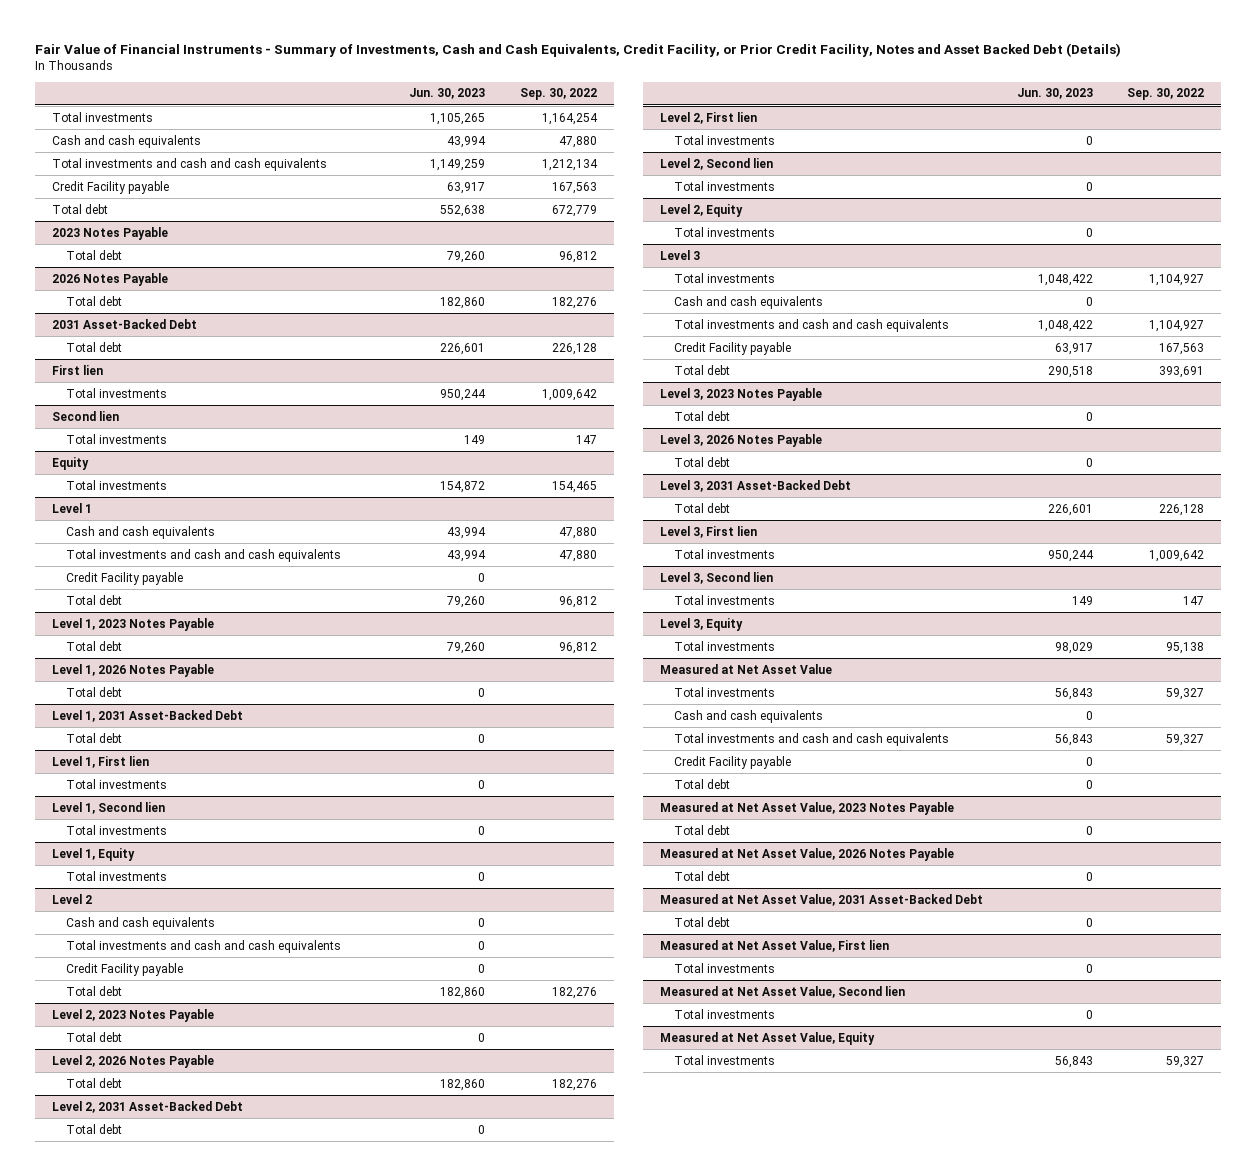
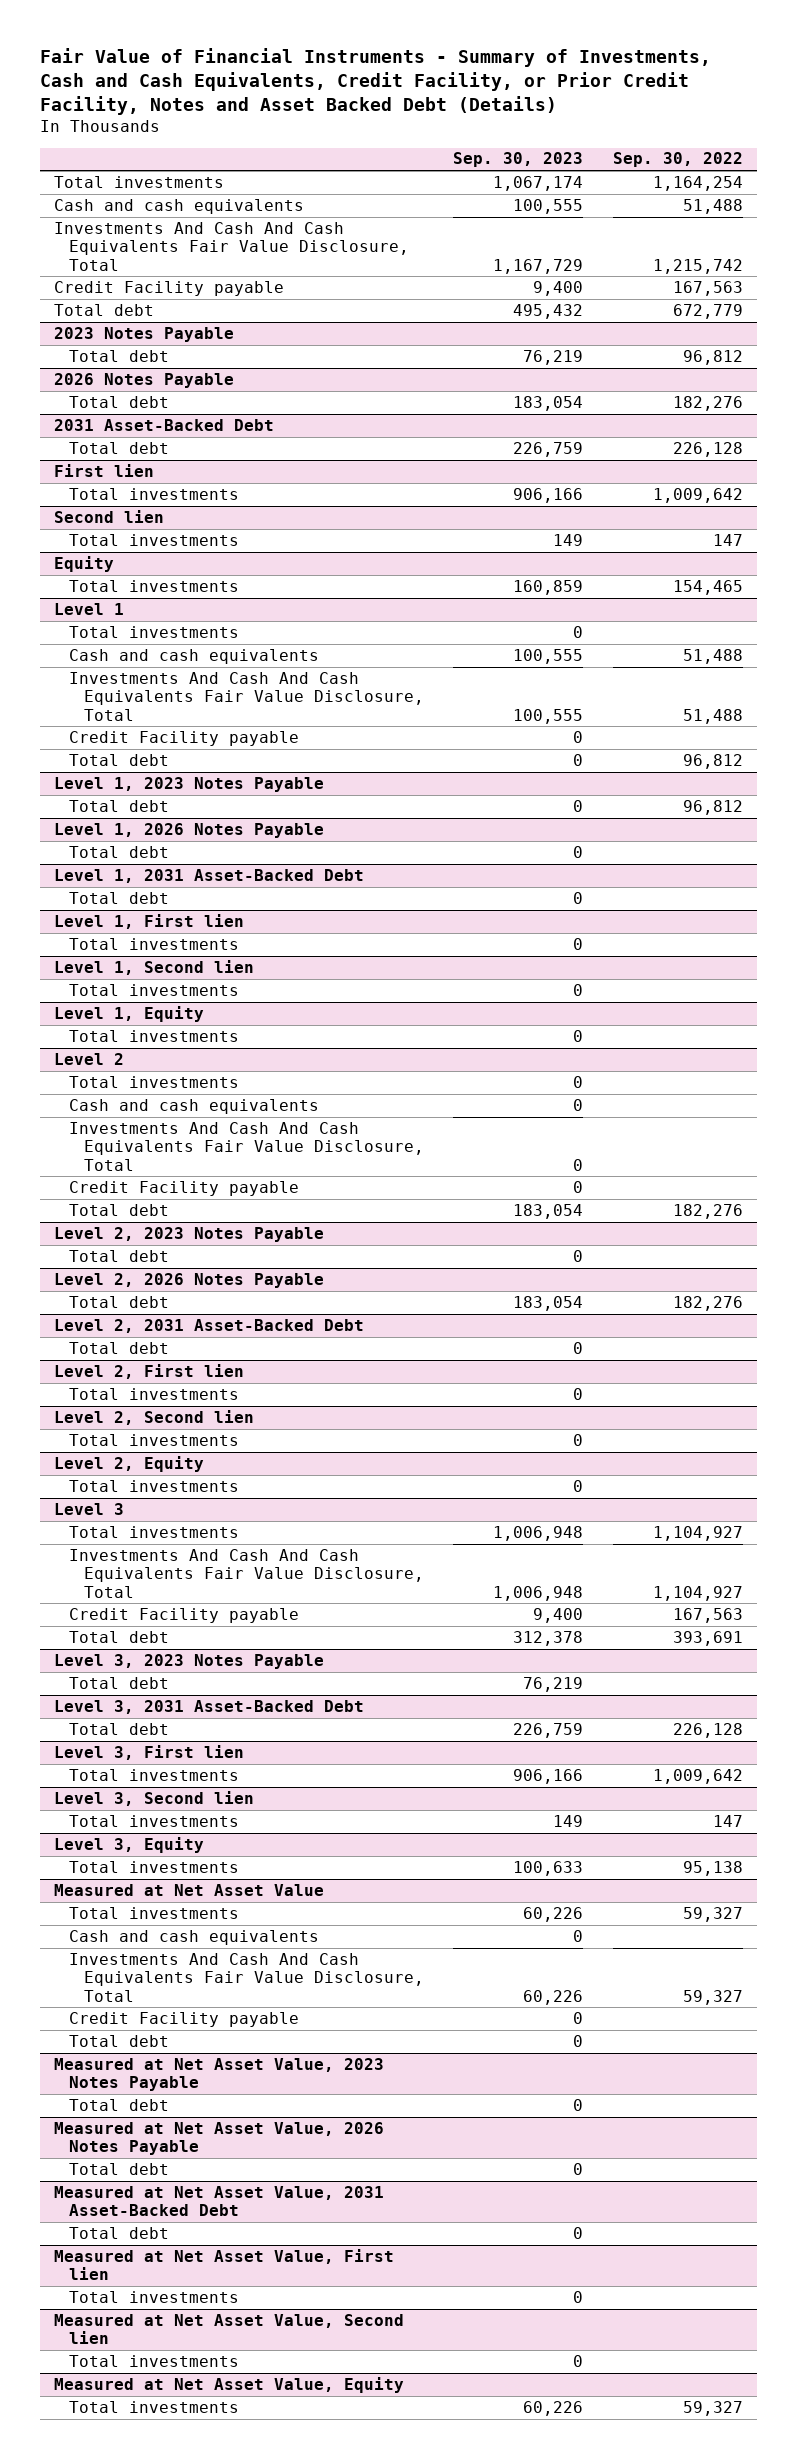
[409,88,486,100] Jun. 30, 2023 -> none
none -> [453,152,584,168] Sep. 30, 2023
[558,135,597,148] 47,880 -> [682,198,743,214] 51,488
[52,157,328,171] Total investments and cash and cash equivalents -> [54,221,410,271] Investments And Cash And Cash Equivalents Fair Value Disclosure, Total
[541,158,598,171] 1,212,134 -> [652,258,743,274] 1,215,742
none -> [69,625,240,638] Total investments
[558,526,597,539] 47,880 -> [682,648,743,664] 51,488
[65,548,341,562] Total investments and cash and cash equivalents -> [69,671,424,721] Investments And Cash And Cash Equivalents Fair Value Disclosure, Total
[558,549,597,562] 47,880 -> [682,708,743,724] 51,488
none -> [69,1075,240,1088] Total investments
[65,939,341,953] Total investments and cash and cash equivalents -> [69,1121,424,1171] Investments And Cash And Cash Equivalents Fair Value Disclosure, Total
[673,295,823,309] Cash and cash equivalents -> none
[673,318,949,332] Total investments and cash and cash equivalents -> [69,1548,424,1598] Investments And Cash And Cash Equivalents Fair Value Disclosure, Total
[660,433,823,447] Level 3, 2026 Notes Payable -> none
[673,456,730,467] Total debt -> none
[673,732,949,746] Total investments and cash and cash equivalents -> [69,1952,424,2002] Investments And Cash And Cash Equivalents Fair Value Disclosure, Total

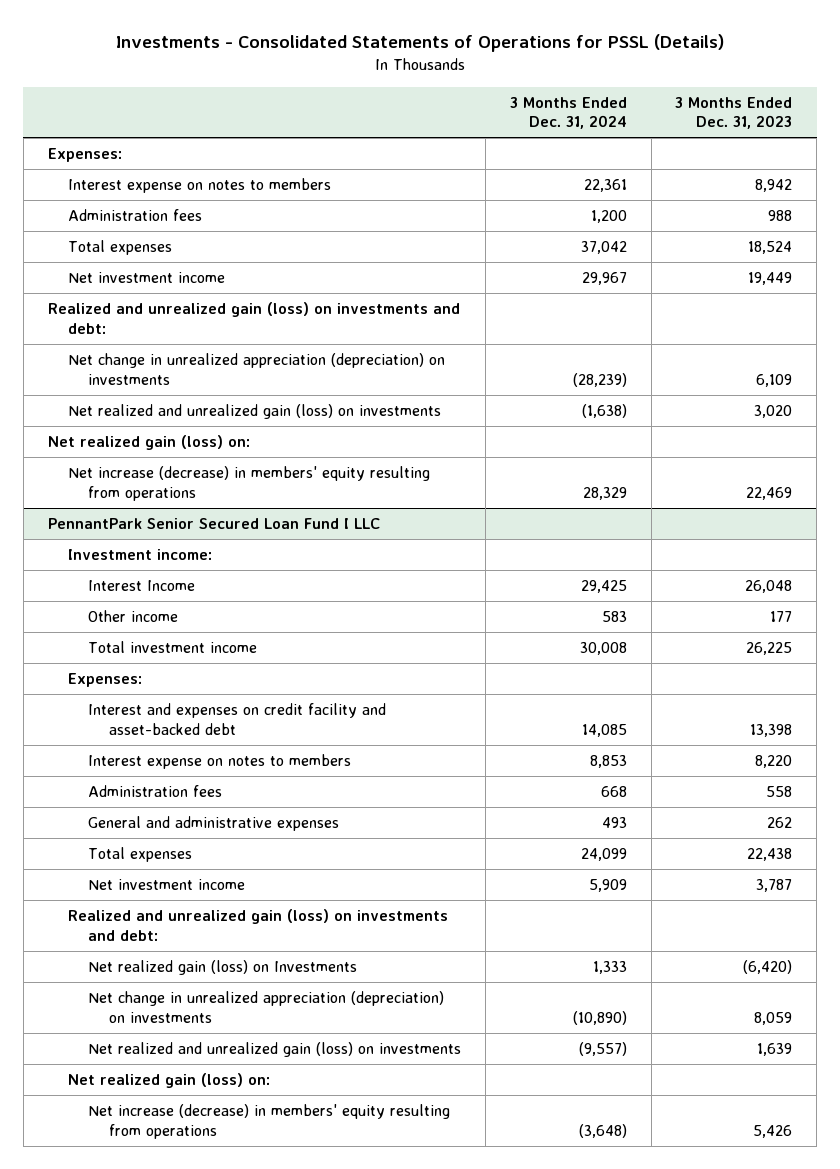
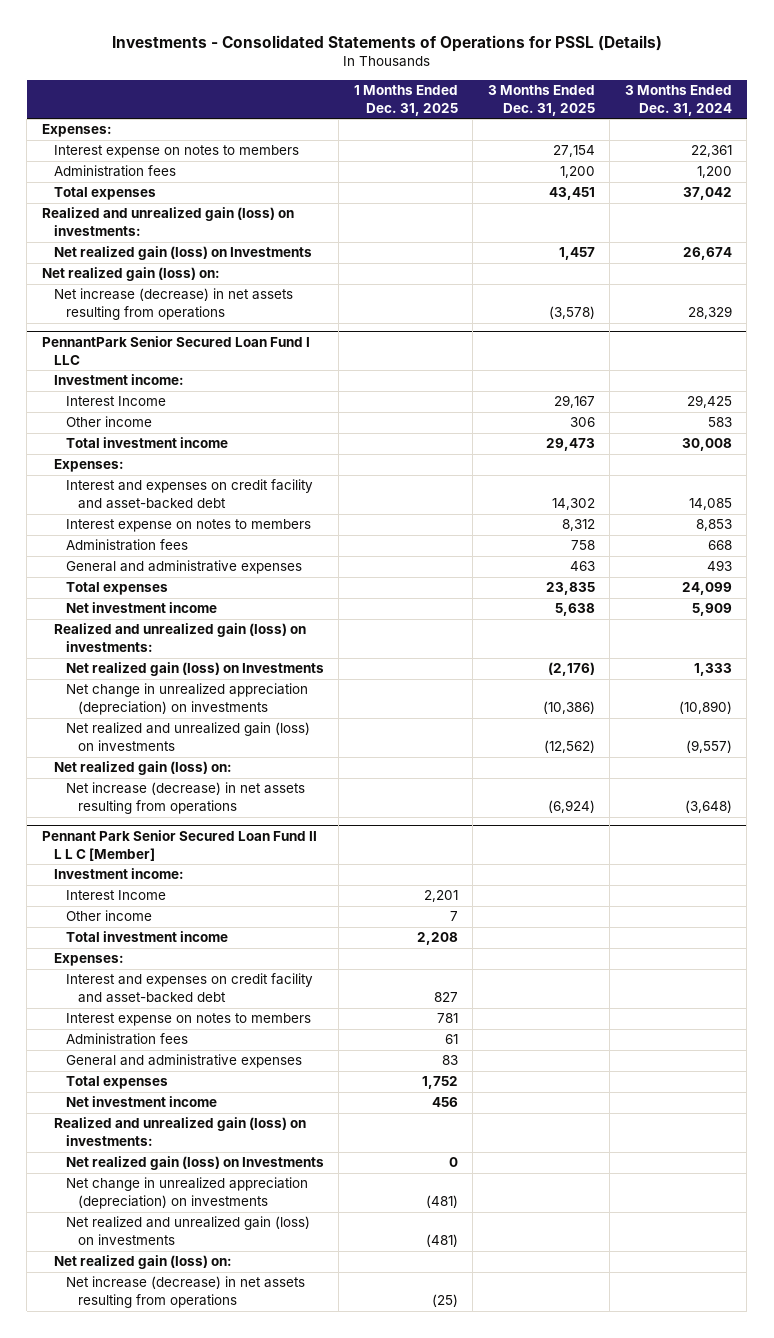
[675,96,793,130] 3 Months Ended Dec. 31, 2023 -> none
none -> [353,85,458,116] 1 Months Ended Dec. 31, 2025
none -> [487,85,595,116] 3 Months Ended Dec. 31, 2025
[67,272,225,284] Net investment income -> none
[67,353,445,385] Net change in unrealized appreciation (depreciation) on investments -> none
[47,302,460,334] Realized and unrealized gain (loss) on investments and debt: -> [41,207,294,236] Realized and unrealized gain (loss) on investments:
[67,404,441,420] Net realized and unrealized gain (loss) on investments -> [53,246,312,261] Net realized gain (loss) on Investments
[581,404,627,419] (1,638) -> [682,247,732,261] 26,674
[67,466,430,501] Net increase (decrease) in members' equity resulting from operations -> [53,288,293,320] Net increase (decrease) in net assets resulting from operations
[67,909,448,941] Realized and unrealized gain (loss) on investments and debt: -> [53,623,306,652] Realized and unrealized gain (loss) on investments:
[88,1104,451,1139] Net increase (decrease) in members' equity resulting from operations -> [66,782,306,814] Net increase (decrease) in net assets resulting from operations
none -> [41,830,317,861] Pennant Park Senior Secured Loan Fund II L L C [Member]
none -> [53,868,184,880] Investment income:
none -> [66,890,167,901] Interest Income
none -> [66,910,153,922] Other income
none -> [66,931,229,943] Total investment income
none -> [53,953,124,967] Expenses:
none -> [66,973,314,1003] Interest and expenses on credit facility and asset-backed debt
none -> [66,1013,312,1027] Interest expense on notes to members
none -> [66,1033,189,1046] Administration fees
none -> [66,1054,303,1069] General and administrative expenses
none -> [66,1076,169,1090] Total expenses
none -> [66,1096,218,1108] Net investment income
none -> [53,1117,306,1146] Realized and unrealized gain (loss) on investments:
none -> [66,1156,325,1171] Net realized gain (loss) on Investments
none -> [66,1177,309,1209] Net change in unrealized appreciation (depreciation) on investments
none -> [66,1216,311,1245] Net realized and unrealized gain (loss) on investments
none -> [53,1255,232,1270] Net realized gain (loss) on:
none -> [66,1276,306,1308] Net increase (decrease) in net assets resulting from operations

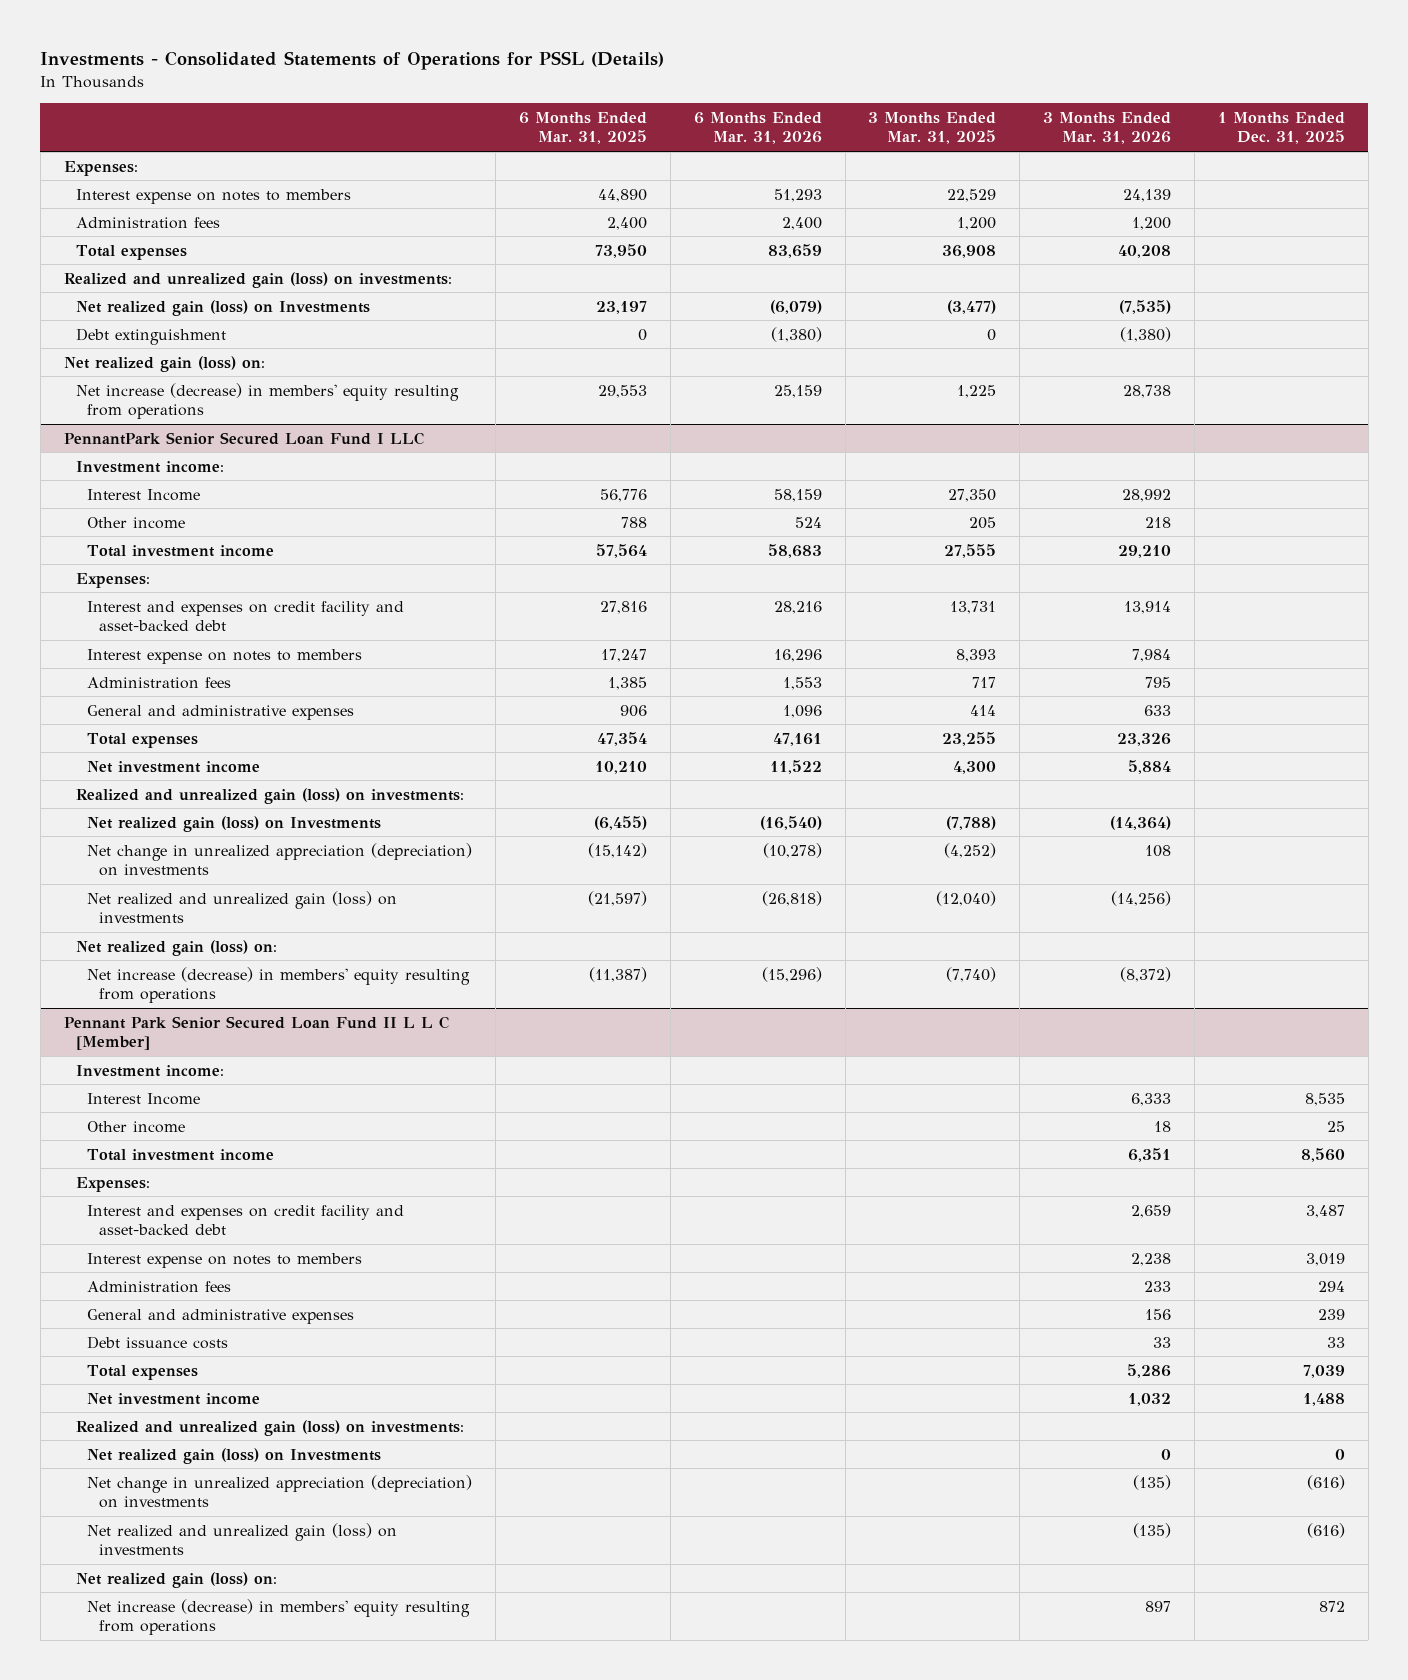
[487,85,595,116] 3 Months Ended Dec. 31, 2025 -> none
[624,85,732,116] 3 Months Ended Dec. 31, 2024 -> none
none -> [519,111,648,145] 6 Months Ended Mar. 31, 2025
none -> [693,111,822,145] 6 Months Ended Mar. 31, 2026
none -> [868,111,997,145] 3 Months Ended Mar. 31, 2025
none -> [1043,111,1172,145] 3 Months Ended Mar. 31, 2026
none -> [75,327,226,345] Debt extinguishment
[53,288,293,320] Net increase (decrease) in net assets resulting from operations -> [75,382,459,420] Net increase (decrease) in members' equity resulting from operations
[66,782,306,814] Net increase (decrease) in net assets resulting from operations -> [87,966,471,1004] Net increase (decrease) in members' equity resulting from operations
[423,890,458,903] 2,201 -> [1304,1092,1345,1106] 8,535
[449,911,458,922] 7 -> [1326,1120,1345,1132] 25
[416,932,458,946] 2,208 -> [1300,1147,1345,1162] 8,560
[433,991,458,1002] 827 -> [1305,1204,1345,1218] 3,487
[436,1013,458,1024] 781 -> [1305,1252,1345,1266] 3,019
[444,1034,458,1045] 61 -> [1317,1280,1345,1292] 294
[441,1055,458,1066] 83 -> [1317,1308,1345,1320] 239
none -> [87,1335,229,1349] Debt issuance costs
[421,1076,458,1090] 1,752 -> [1302,1364,1345,1378] 7,039
[431,1097,458,1108] 456 -> [1302,1392,1345,1406] 1,488
[425,1194,458,1208] (481) -> [1306,1474,1345,1490] (616)
[425,1233,458,1247] (481) -> [1306,1522,1345,1538] (616)
[66,1276,306,1308] Net increase (decrease) in net assets resulting from operations -> [87,1598,471,1636] Net increase (decrease) in members' equity resulting from operations
[431,1293,458,1307] (25) -> [1318,1600,1345,1612] 872

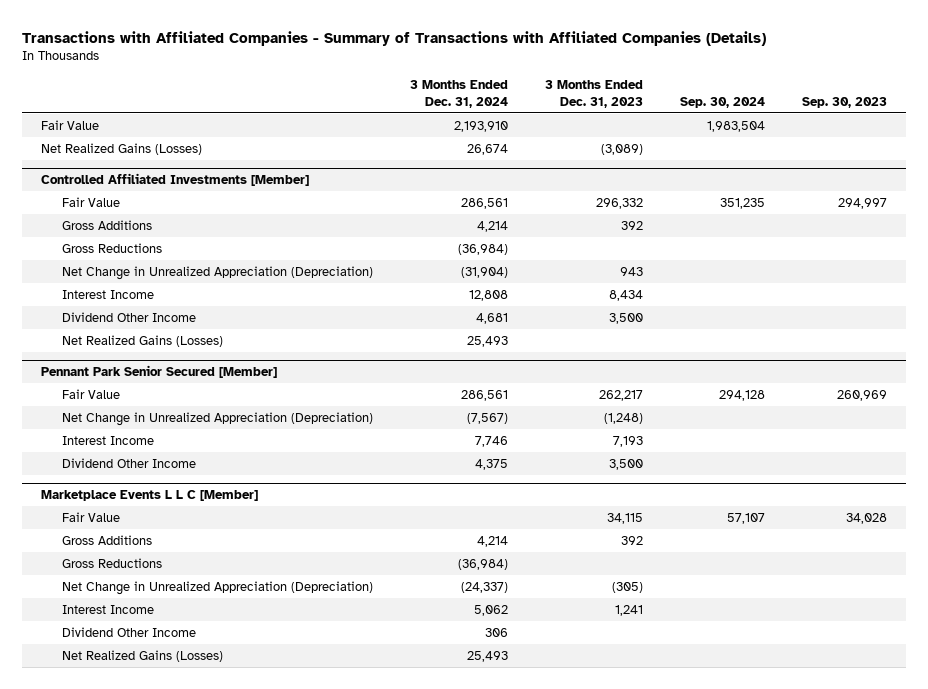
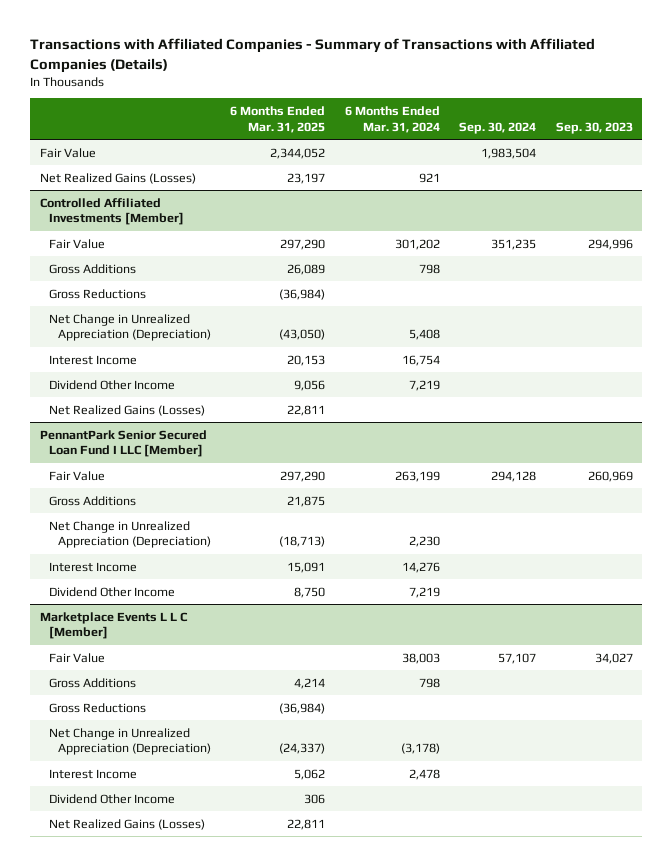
[410,80,509,108] 3 Months Ended Dec. 31, 2024 -> none
[545,80,644,108] 3 Months Ended Dec. 31, 2023 -> none
none -> [230,106,326,133] 6 Months Ended Mar. 31, 2025
none -> [344,106,440,133] 6 Months Ended Mar. 31, 2024
[838,197,888,209] 294,997 -> [587,238,633,250] 294,996
[40,364,277,378] Pennant Park Senior Secured [Member] -> [39,429,207,458] PennantPark Senior Secured Loan Fund I LLC [Member]
none -> [48,495,136,506] Gross Additions
[846,512,888,524] 34,028 -> [594,652,633,664] 34,027

